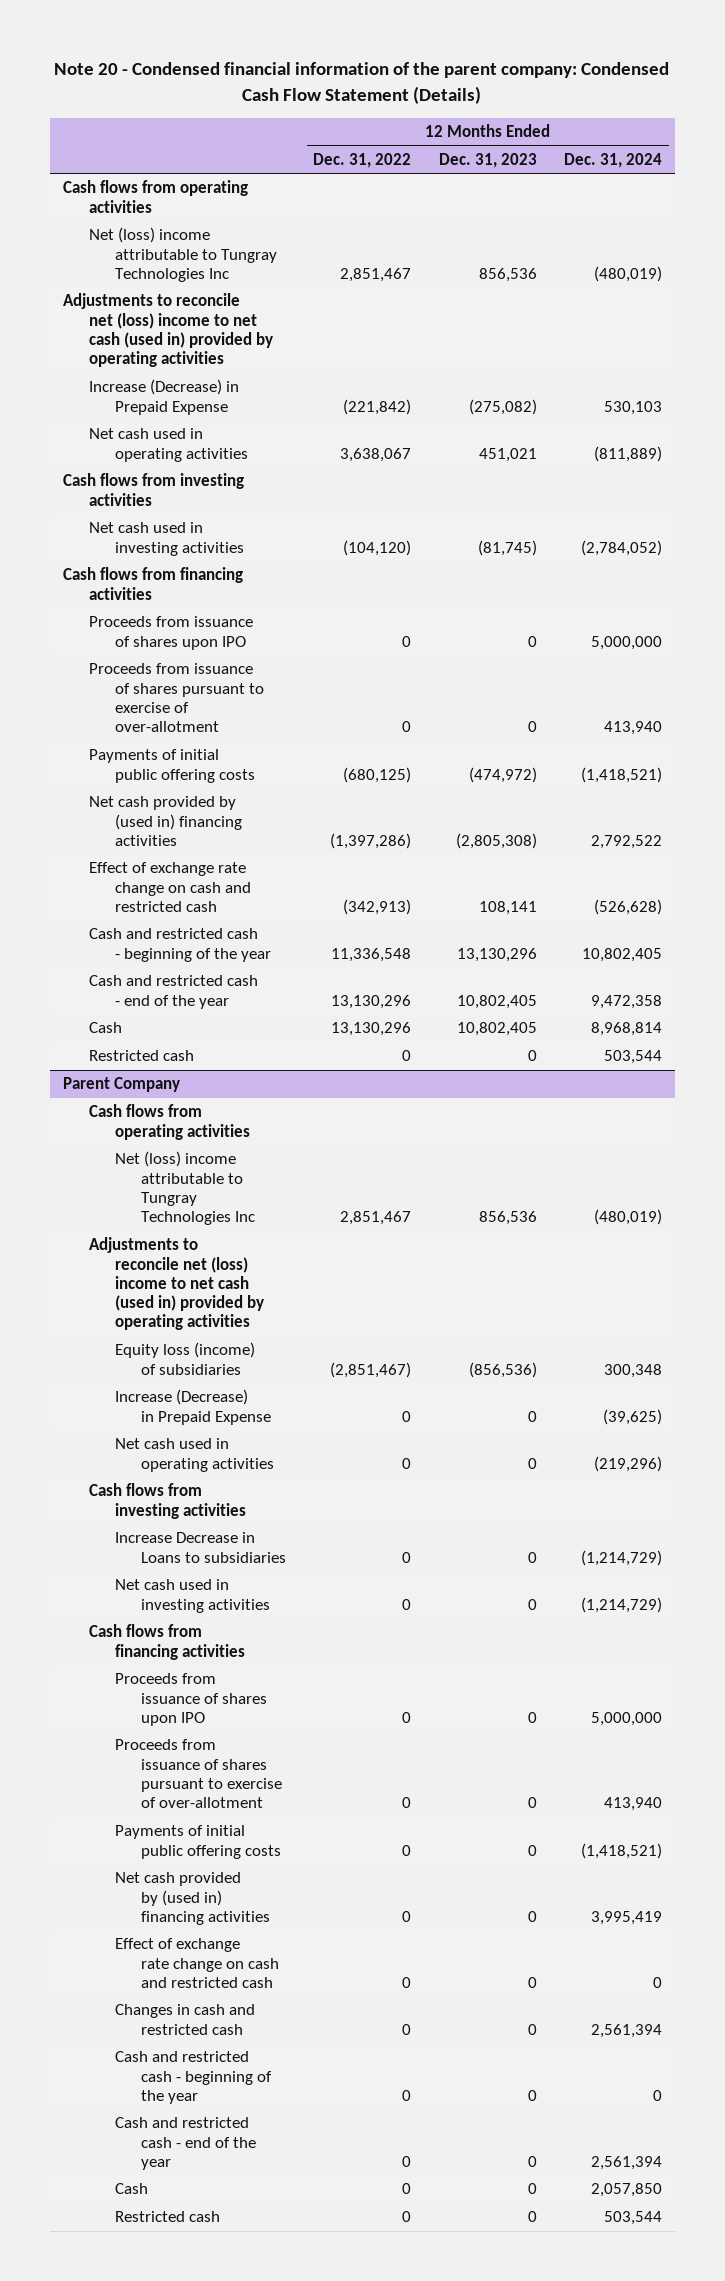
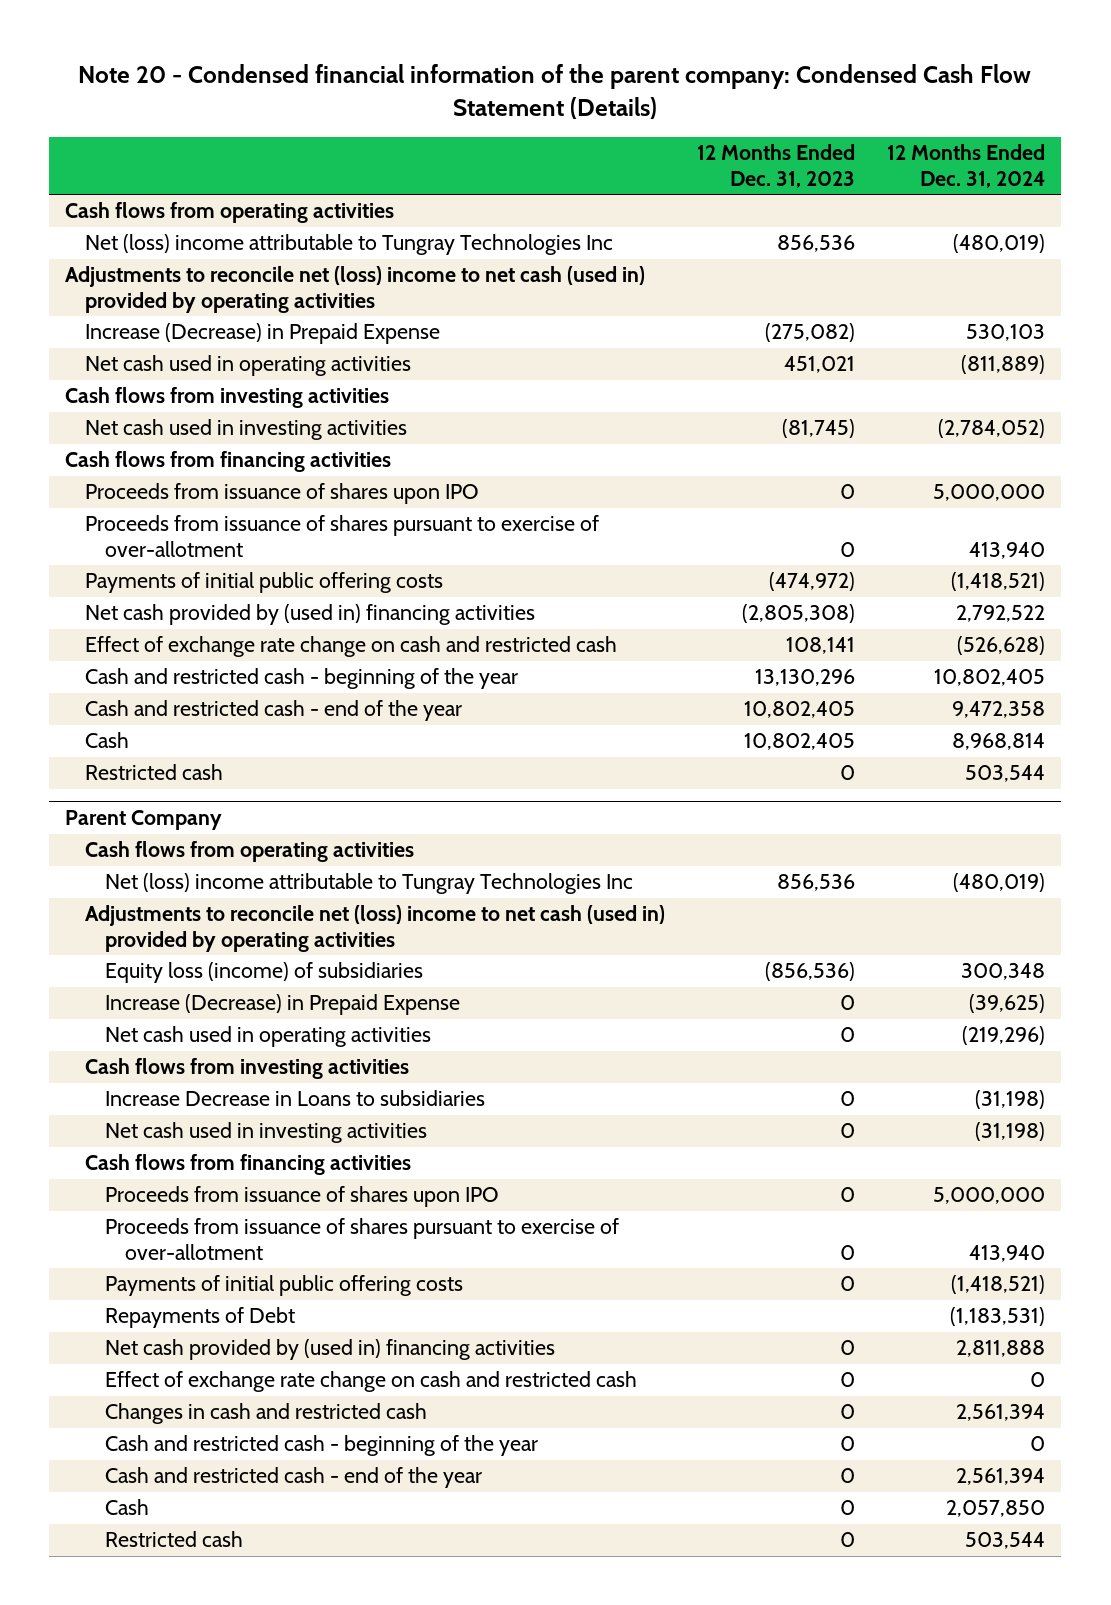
[313,152,412,168] Dec. 31, 2022 -> none
[580,1549,662,1566] (1,214,729) -> [975,1090,1046,1110] (31,198)
[580,1596,662,1613] (1,214,729) -> [975,1122,1046,1142] (31,198)
none -> [105,1307,296,1329] Repayments of Debt
[590,1910,662,1925] 3,995,419 -> [956,1340,1046,1358] 2,811,888

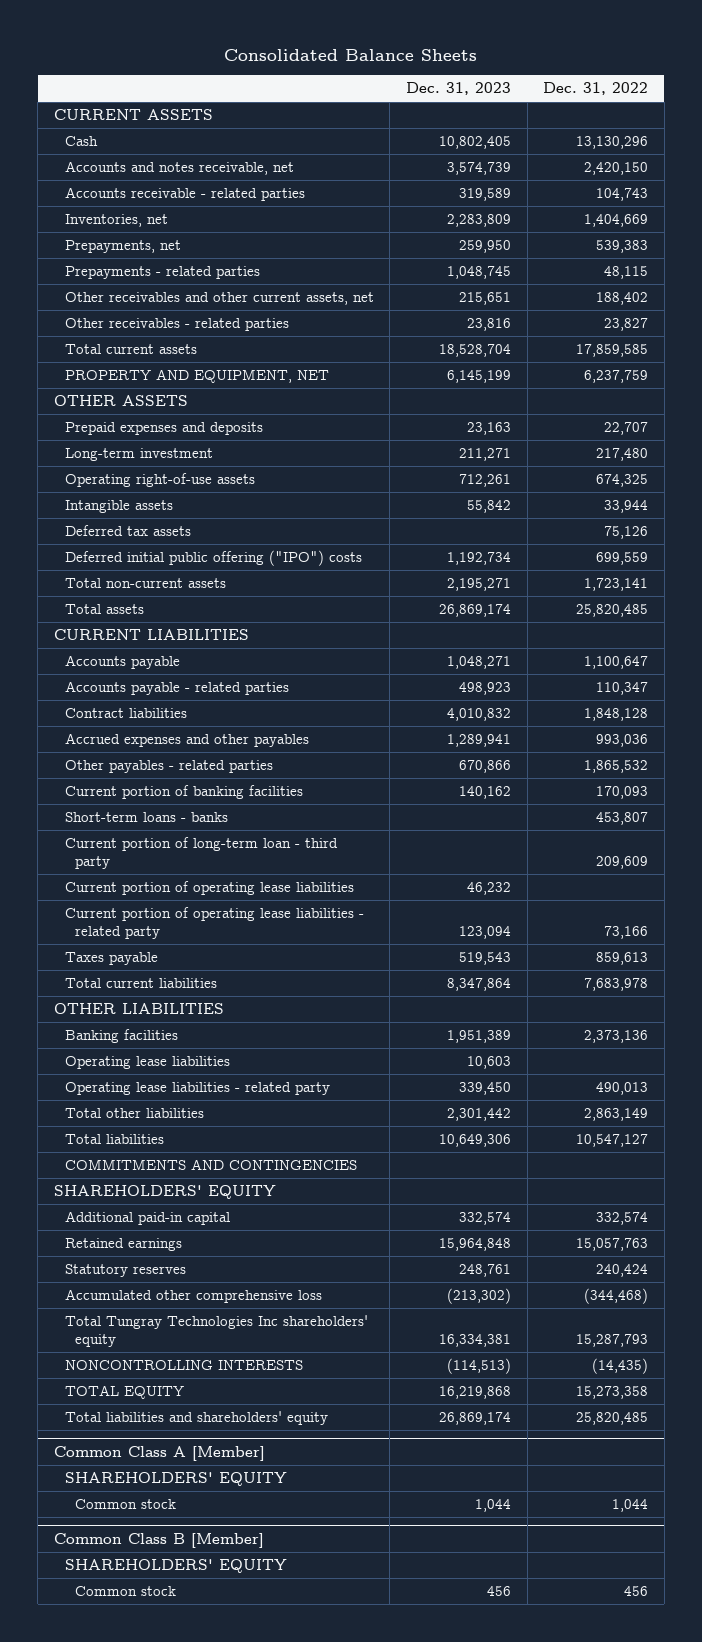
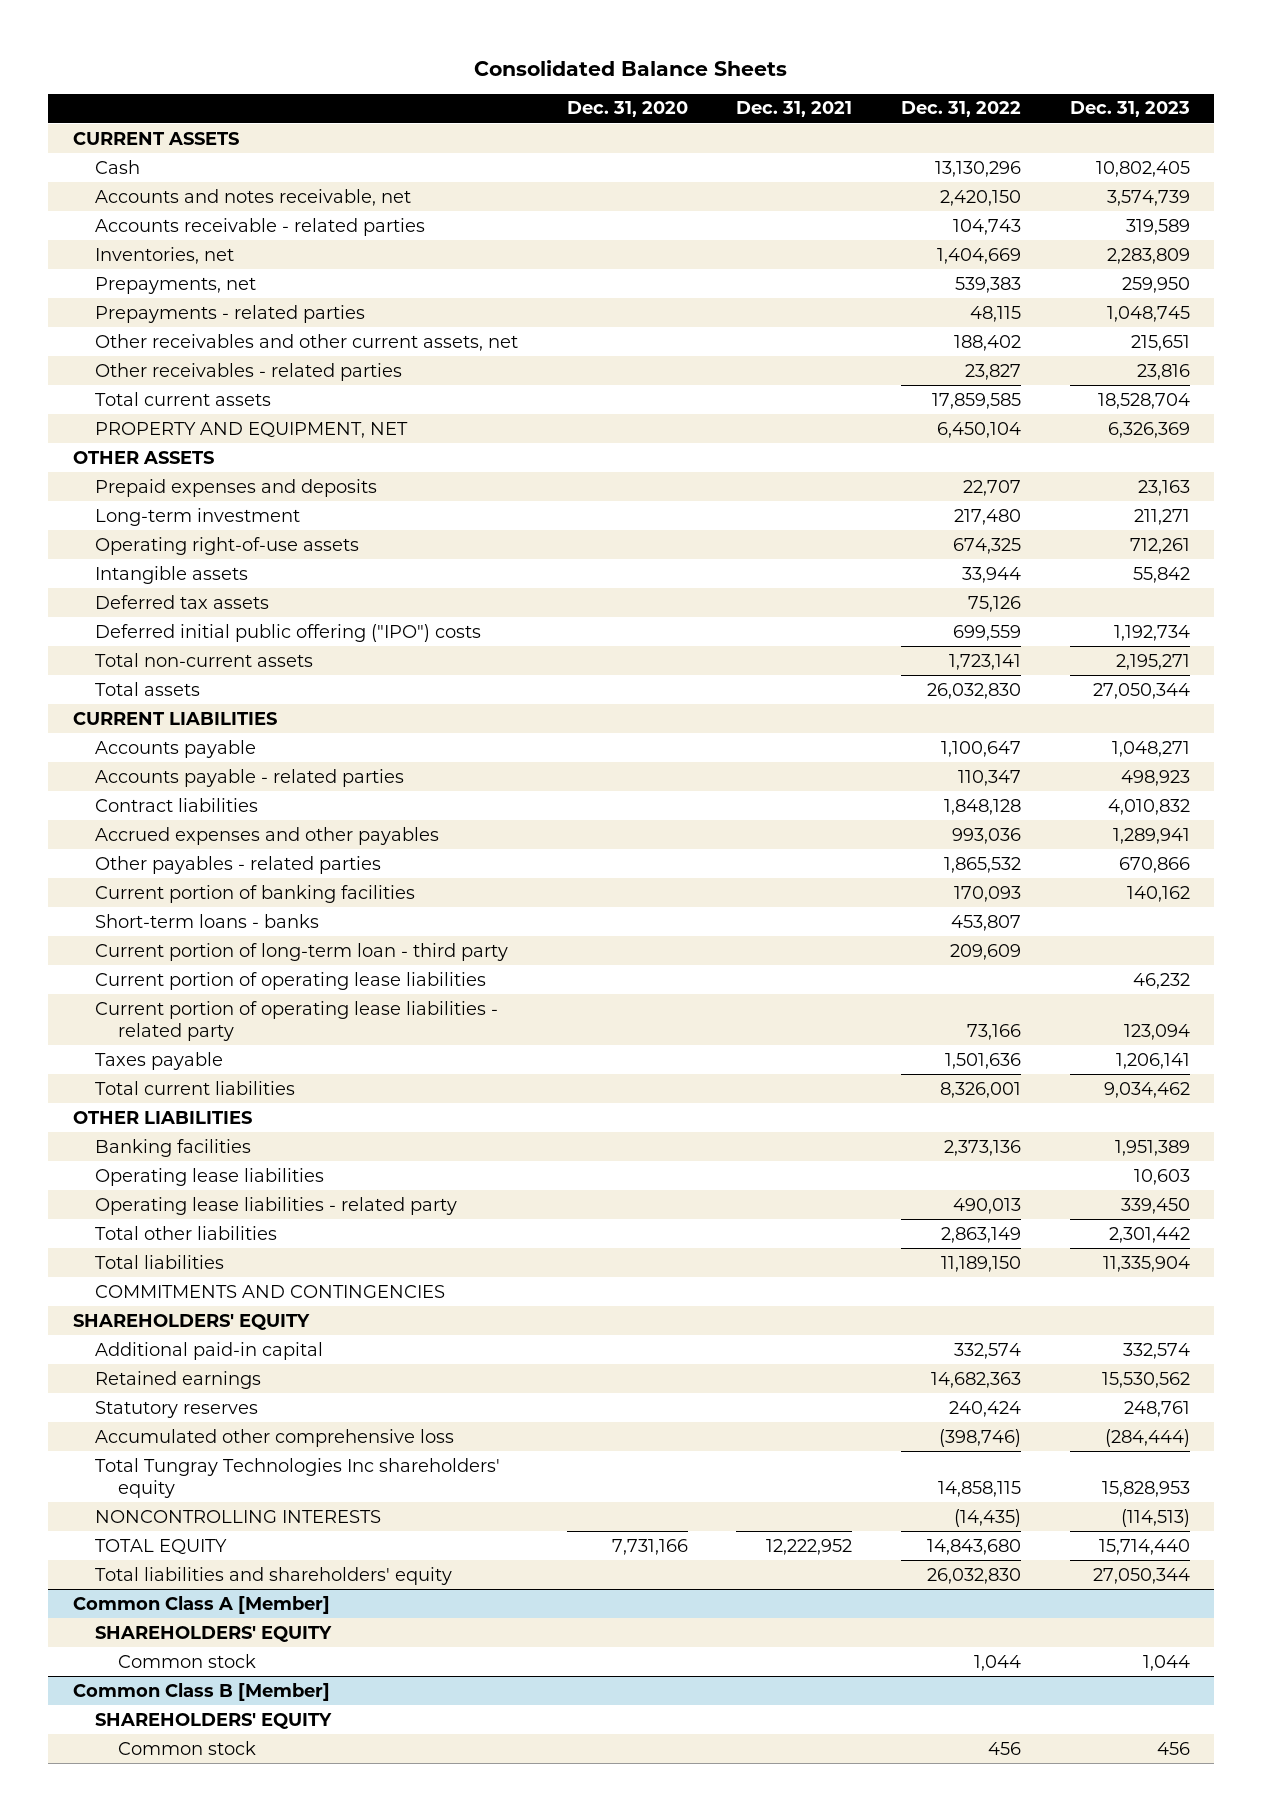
none -> [566,101,688,118] Dec. 31, 2020
none -> [736,101,853,118] Dec. 31, 2021
[446,370,511,384] 6,145,199 -> [1107,421,1190,438] 6,326,369
[584,370,649,384] 6,237,759 -> [937,421,1022,438] 6,450,104
[438,604,511,618] 26,869,174 -> [1092,682,1190,699] 27,050,344
[576,604,649,618] 25,820,485 -> [927,682,1022,699] 26,032,830
[458,952,511,966] 519,543 -> [1115,1052,1190,1069] 1,206,141
[596,952,649,966] 859,613 -> [945,1052,1022,1069] 1,501,636
[446,978,511,992] 8,347,864 -> [1103,1081,1190,1098] 9,034,462
[584,978,649,992] 7,683,978 -> [940,1081,1022,1098] 8,326,001
[438,1134,511,1148] 10,649,306 -> [1102,1255,1190,1272] 11,335,904
[576,1134,649,1148] 10,547,127 -> [941,1255,1022,1272] 11,189,150
[438,1238,511,1252] 15,964,848 -> [1101,1371,1190,1388] 15,530,562
[576,1238,649,1252] 15,057,763 -> [931,1371,1022,1388] 14,682,363
[446,1288,511,1305] (213,302) -> [1104,1428,1190,1447] (284,444)
[584,1288,649,1305] (344,468) -> [939,1428,1022,1447] (398,746)
[438,1333,511,1347] 16,334,381 -> [1101,1481,1190,1498] 15,828,953
[576,1333,649,1347] 15,287,793 -> [938,1481,1022,1498] 14,858,115
[438,1386,511,1400] 16,219,868 -> [1098,1538,1190,1555] 15,714,440
[576,1386,649,1400] 15,273,358 -> [927,1538,1022,1555] 14,843,680
[438,1412,511,1426] 26,869,174 -> [1092,1567,1190,1584] 27,050,344
[576,1412,649,1426] 25,820,485 -> [927,1567,1022,1584] 26,032,830

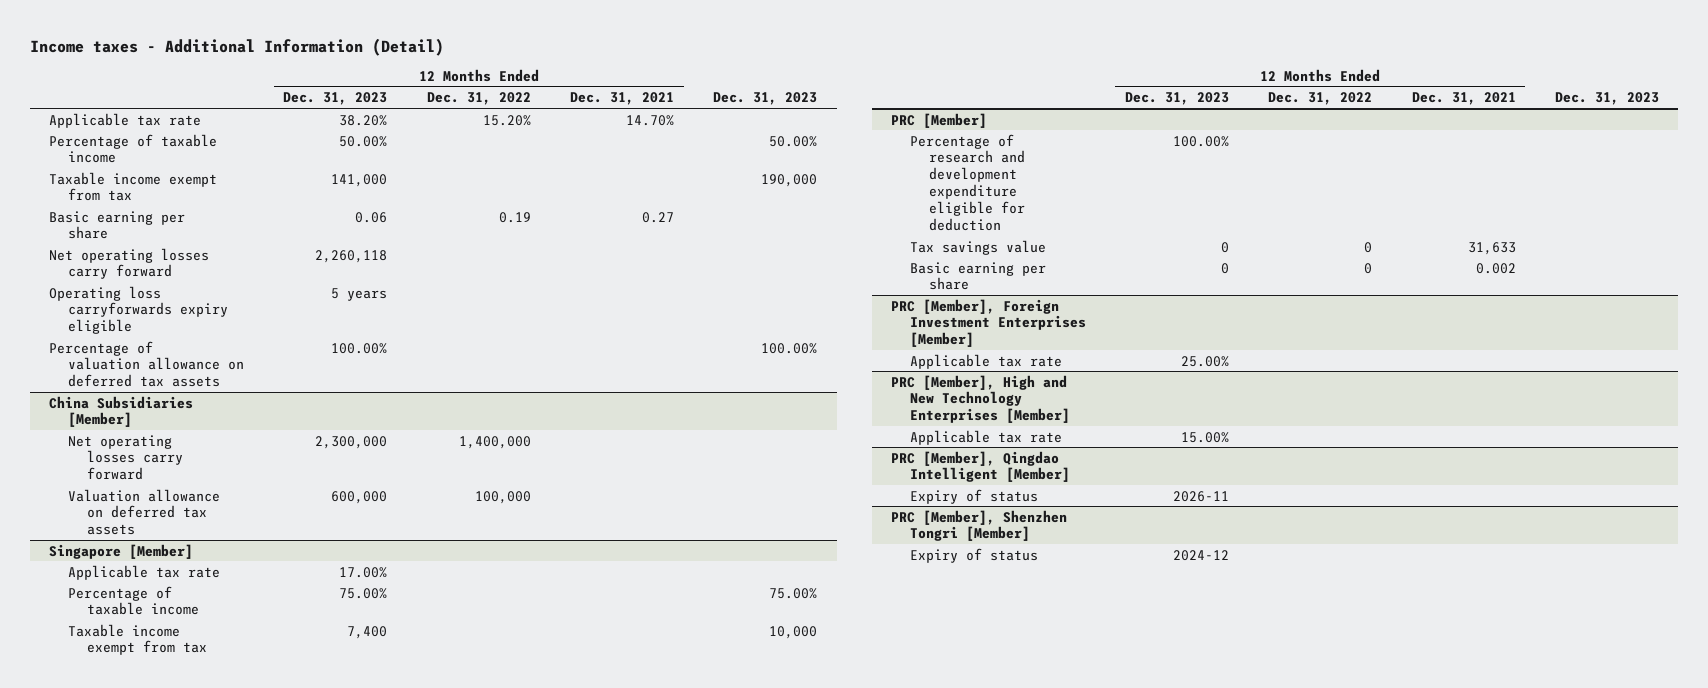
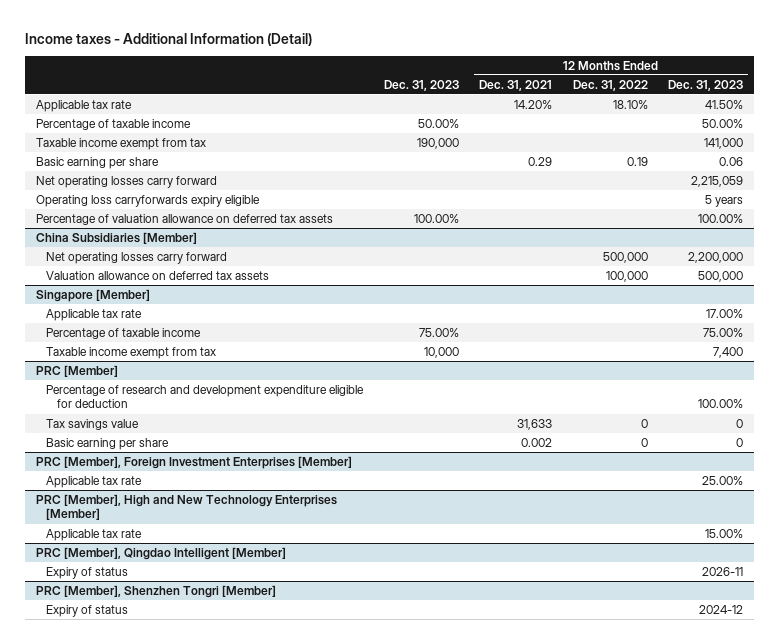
[339,114,388,126] 38.20% -> [705,99,744,109] 41.50%
[482,114,531,126] 15.20% -> [612,99,648,109] 18.10%
[625,114,674,126] 14.70% -> [514,99,553,109] 14.20%
[641,211,674,223] 0.27 -> [528,156,553,166] 0.29
[315,249,388,263] 2,260,118 -> [691,175,744,187] 2,215,059
[315,435,388,449] 2,300,000 -> [688,251,744,263] 2,200,000
[458,435,531,449] 1,400,000 -> [602,251,648,263] 500,000
[331,490,388,504] 600,000 -> [698,270,744,282] 500,000

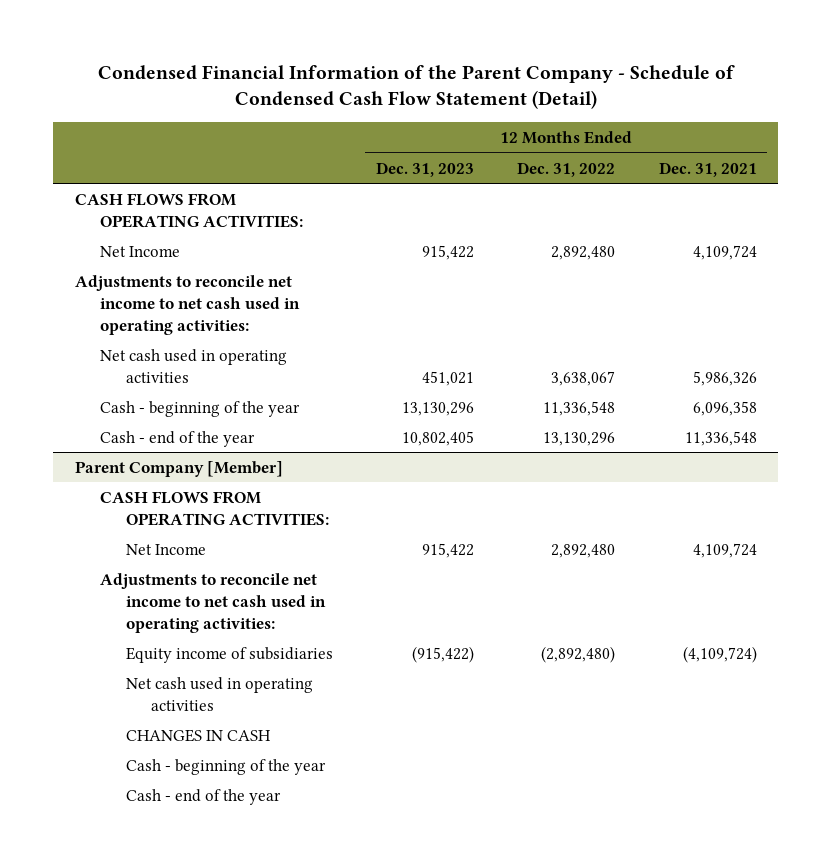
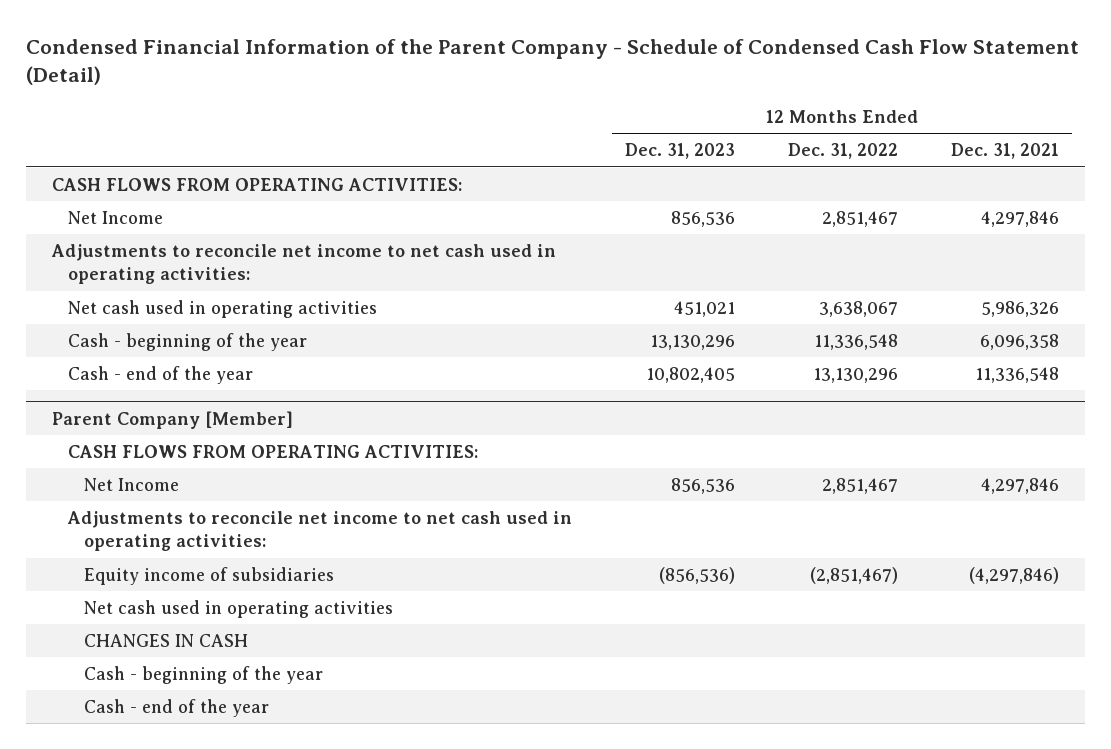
[422,244,475,260] 915,422 -> [670,210,735,227] 856,536
[551,245,616,260] 2,892,480 -> [821,210,898,227] 2,851,467
[692,244,757,260] 4,109,724 -> [980,210,1059,227] 4,297,846
[422,542,475,558] 915,422 -> [670,477,735,494] 856,536
[551,543,616,558] 2,892,480 -> [821,477,898,494] 2,851,467
[692,542,757,558] 4,109,724 -> [980,477,1059,494] 4,297,846
[412,645,475,663] (915,422) -> [658,566,735,584] (856,536)
[541,645,616,663] (2,892,480) -> [809,566,898,584] (2,851,467)
[682,645,757,663] (4,109,724) -> [968,566,1059,584] (4,297,846)

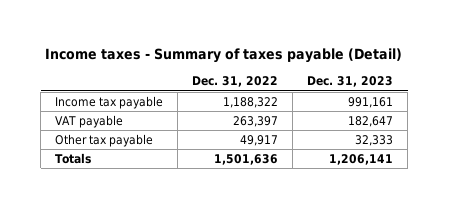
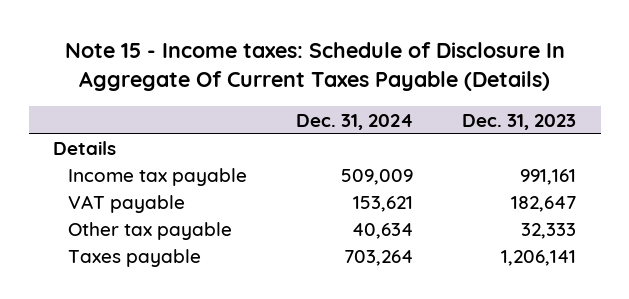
[45,48,403,64] Income taxes - Summary of taxes payable (Detail) -> [64,42,565,92] Note 15 - Income taxes: Schedule of Disclosure In Aggregate Of Current Taxes Payable (Details)
[192,76,279,88] Dec. 31, 2022 -> none
none -> [295,113,413,130] Dec. 31, 2024
none -> [53,141,117,156] Details
[55,153,92,165] Totals -> [67,249,201,268] Taxes payable

